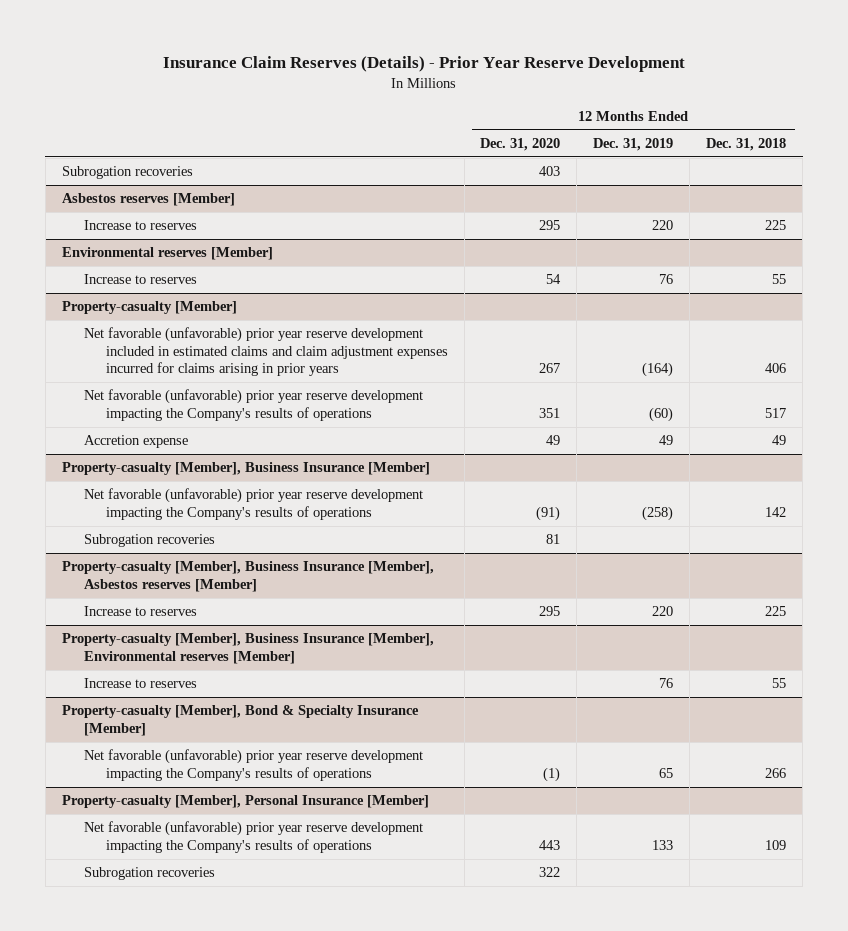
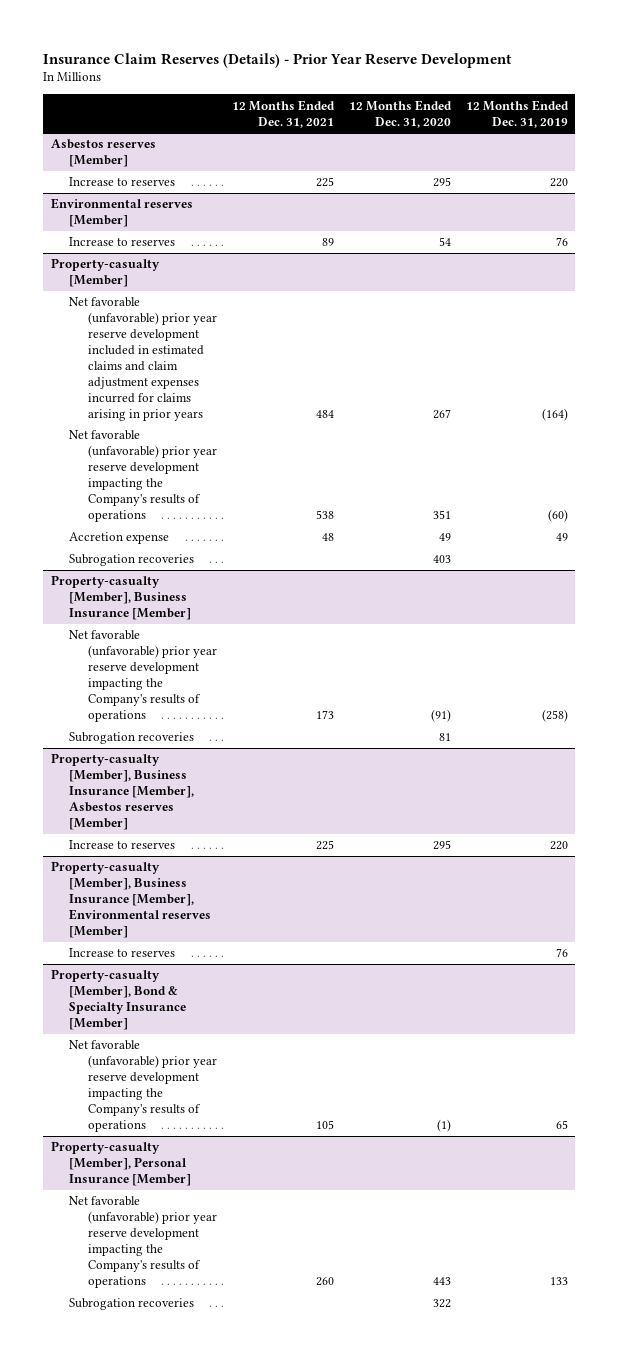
[706,138,787,152] Dec. 31, 2018 -> none
none -> [231,99,335,128] 12 Months Ended Dec. 31, 2021
[61,166,193,180] Subrogation recoveries -> none
none -> [69,554,195,567] Subrogation recoveries

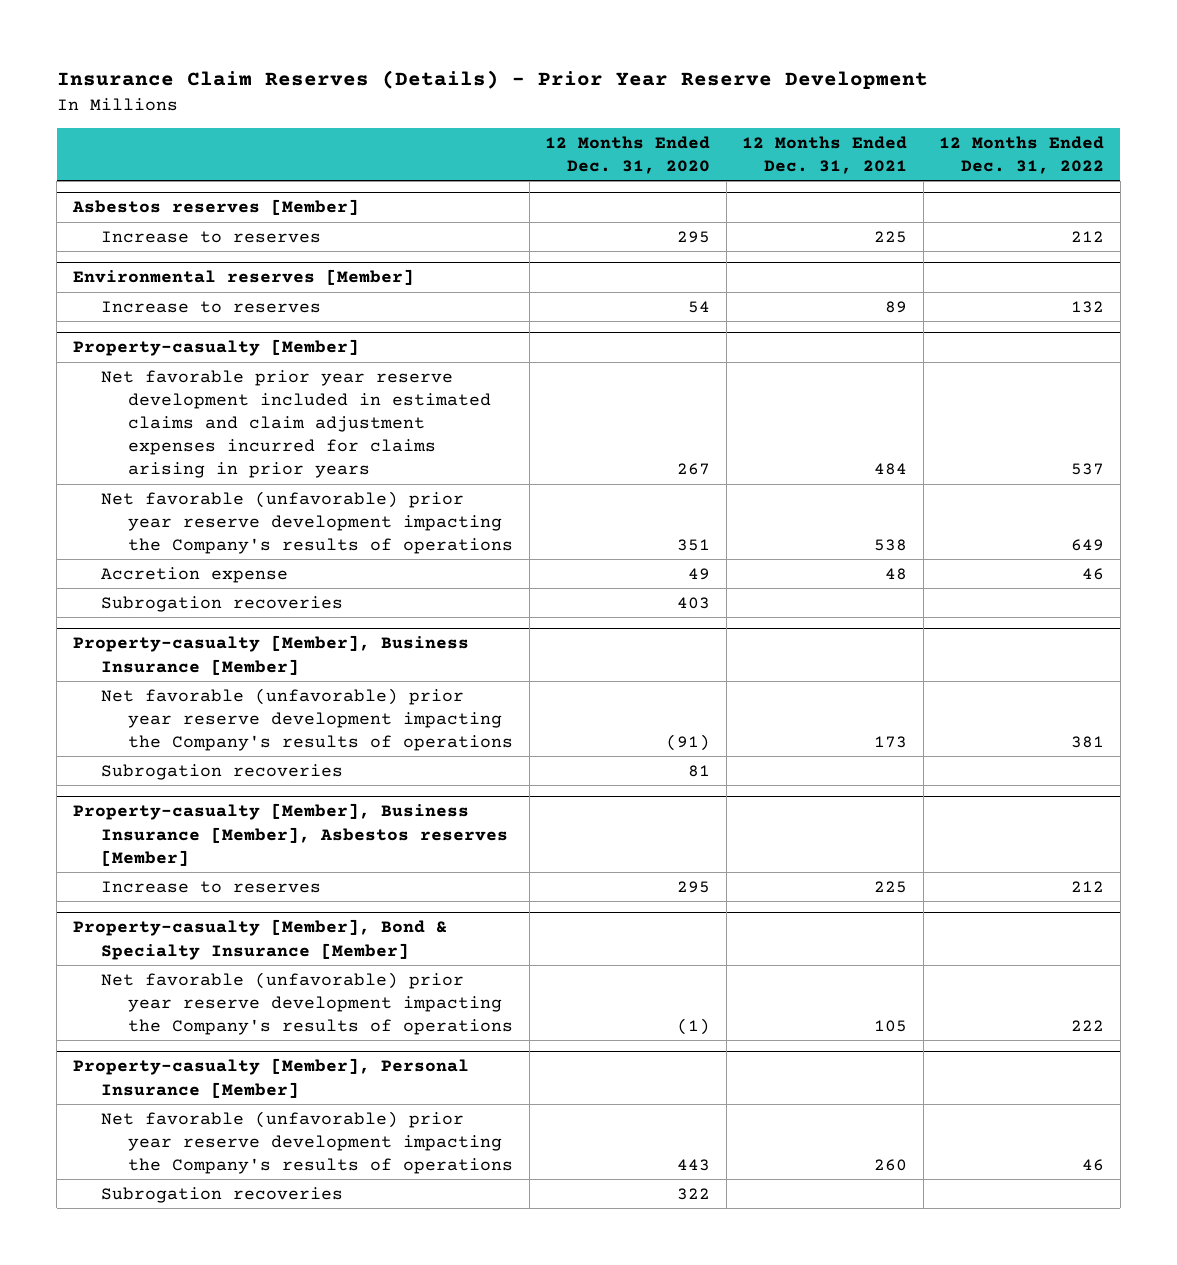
[465,99,569,128] 12 Months Ended Dec. 31, 2019 -> none
none -> [939,135,1105,174] 12 Months Ended Dec. 31, 2022
[69,297,217,421] Net favorable (unfavorable) prior year reserve development included in estimated claims and claim adjustment expenses incurred for claims arising in prior years -> [100,369,492,479] Net favorable prior year reserve development included in estimated claims and claim adjustment expenses incurred for claims arising in prior years
[50,861,212,938] Property-casualty [Member], Business Insurance [Member], Environmental reserves [Member] -> none
[69,948,176,958] Increase to reserves -> none

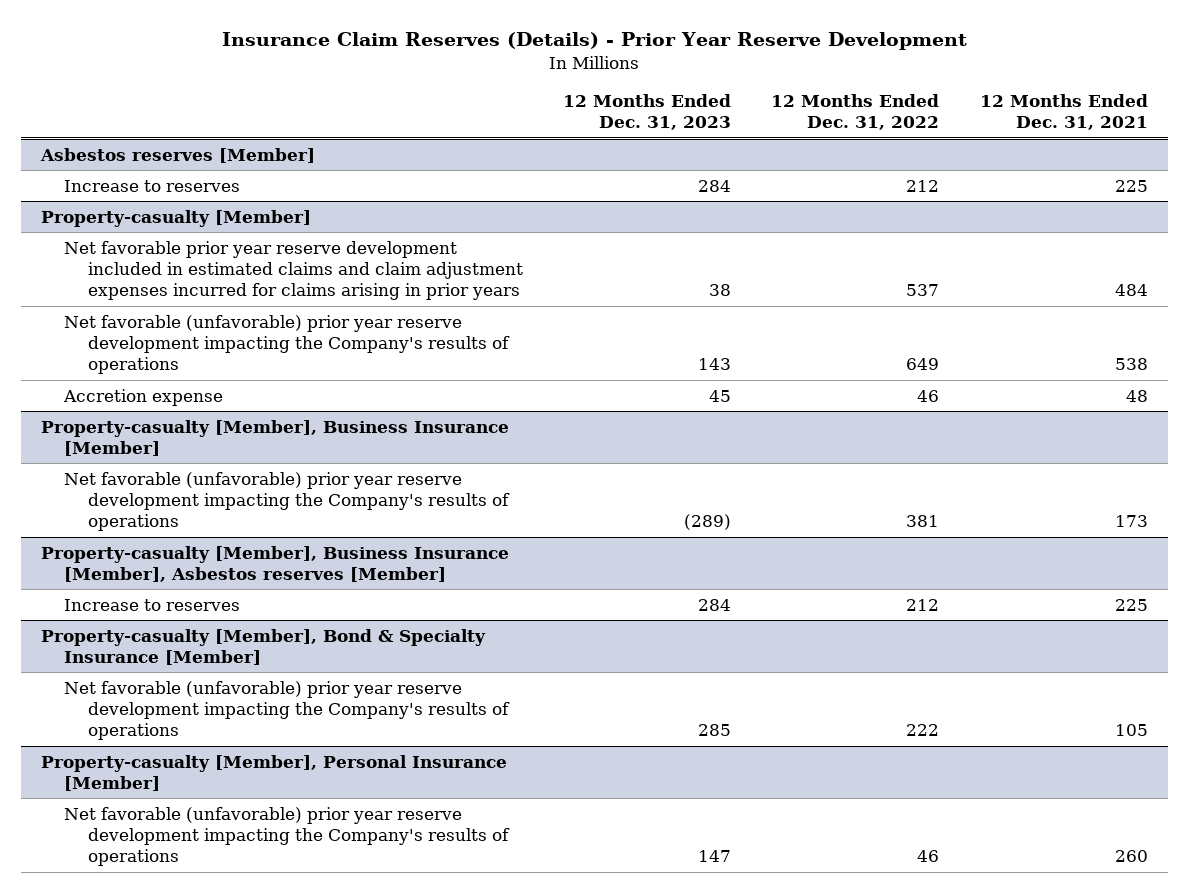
[545,135,711,174] 12 Months Ended Dec. 31, 2020 -> none
none -> [563,94,732,131] 12 Months Ended Dec. 31, 2023
[72,269,414,286] Environmental reserves [Member] -> none
[100,300,321,313] Increase to reserves -> none
[100,595,343,612] Subrogation recoveries -> none
[100,763,343,780] Subrogation recoveries -> none
[100,1186,343,1203] Subrogation recoveries -> none

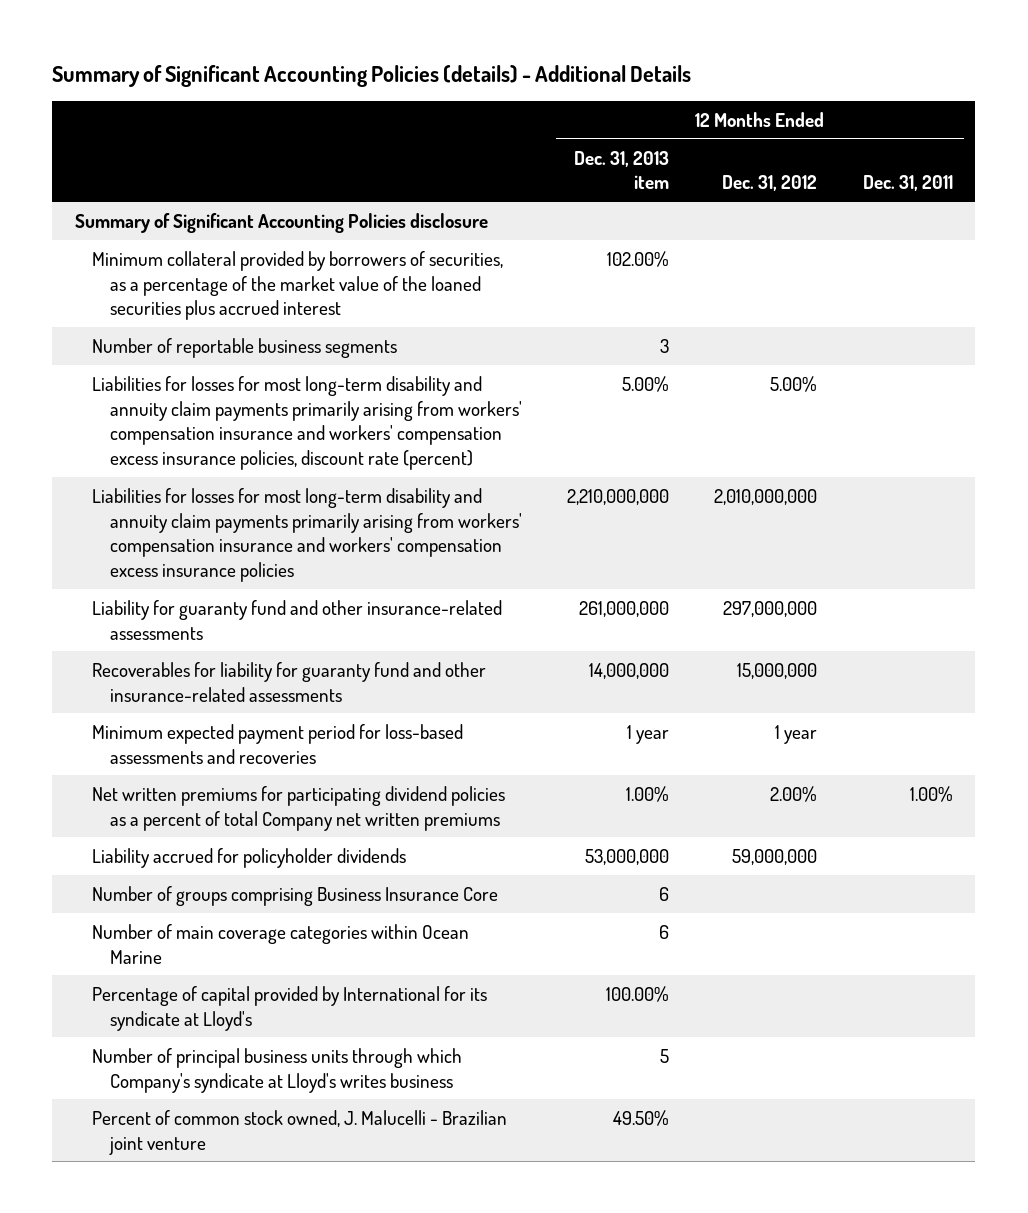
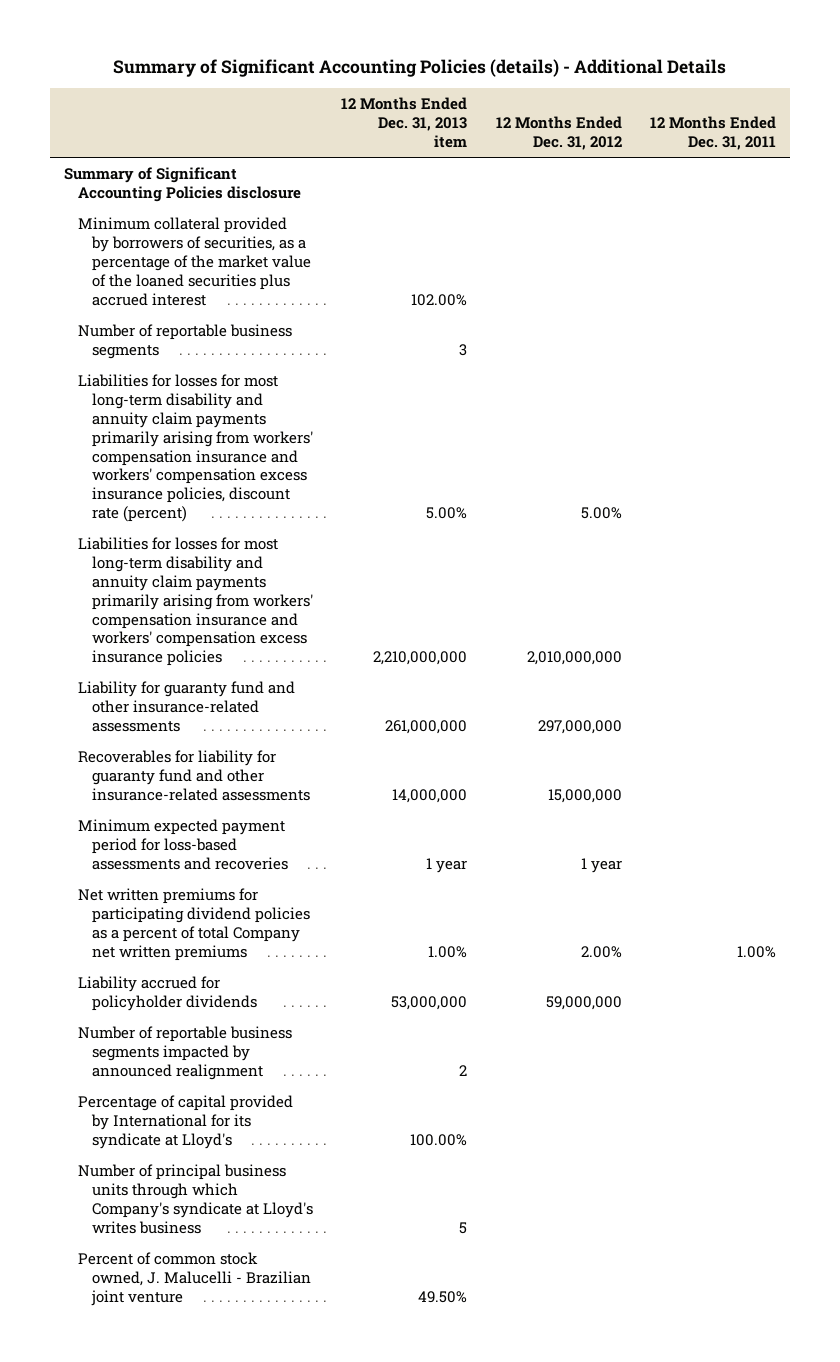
[92,885,499,906] Number of groups comprising Business Insurance Core -> none
[92,923,470,964] Number of main coverage categories within Ocean Marine -> none
none -> [77,1025,292,1080] Number of reportable business segments impacted by announced realignment

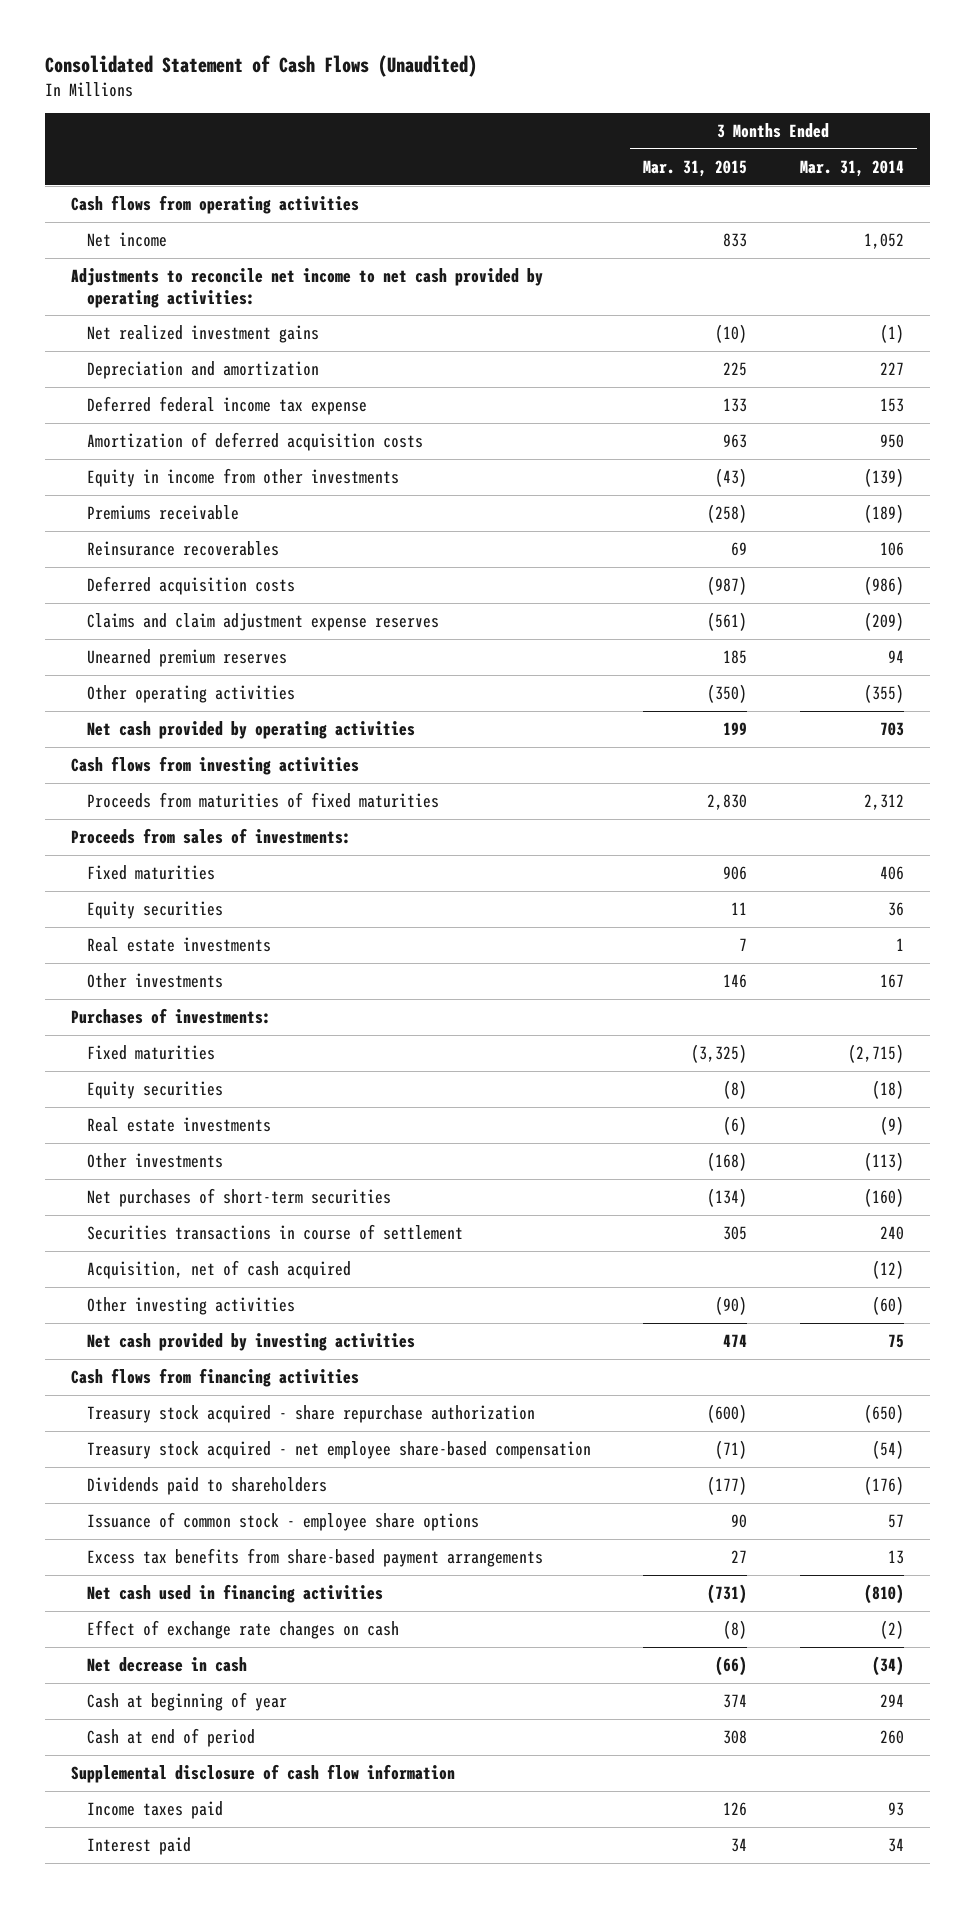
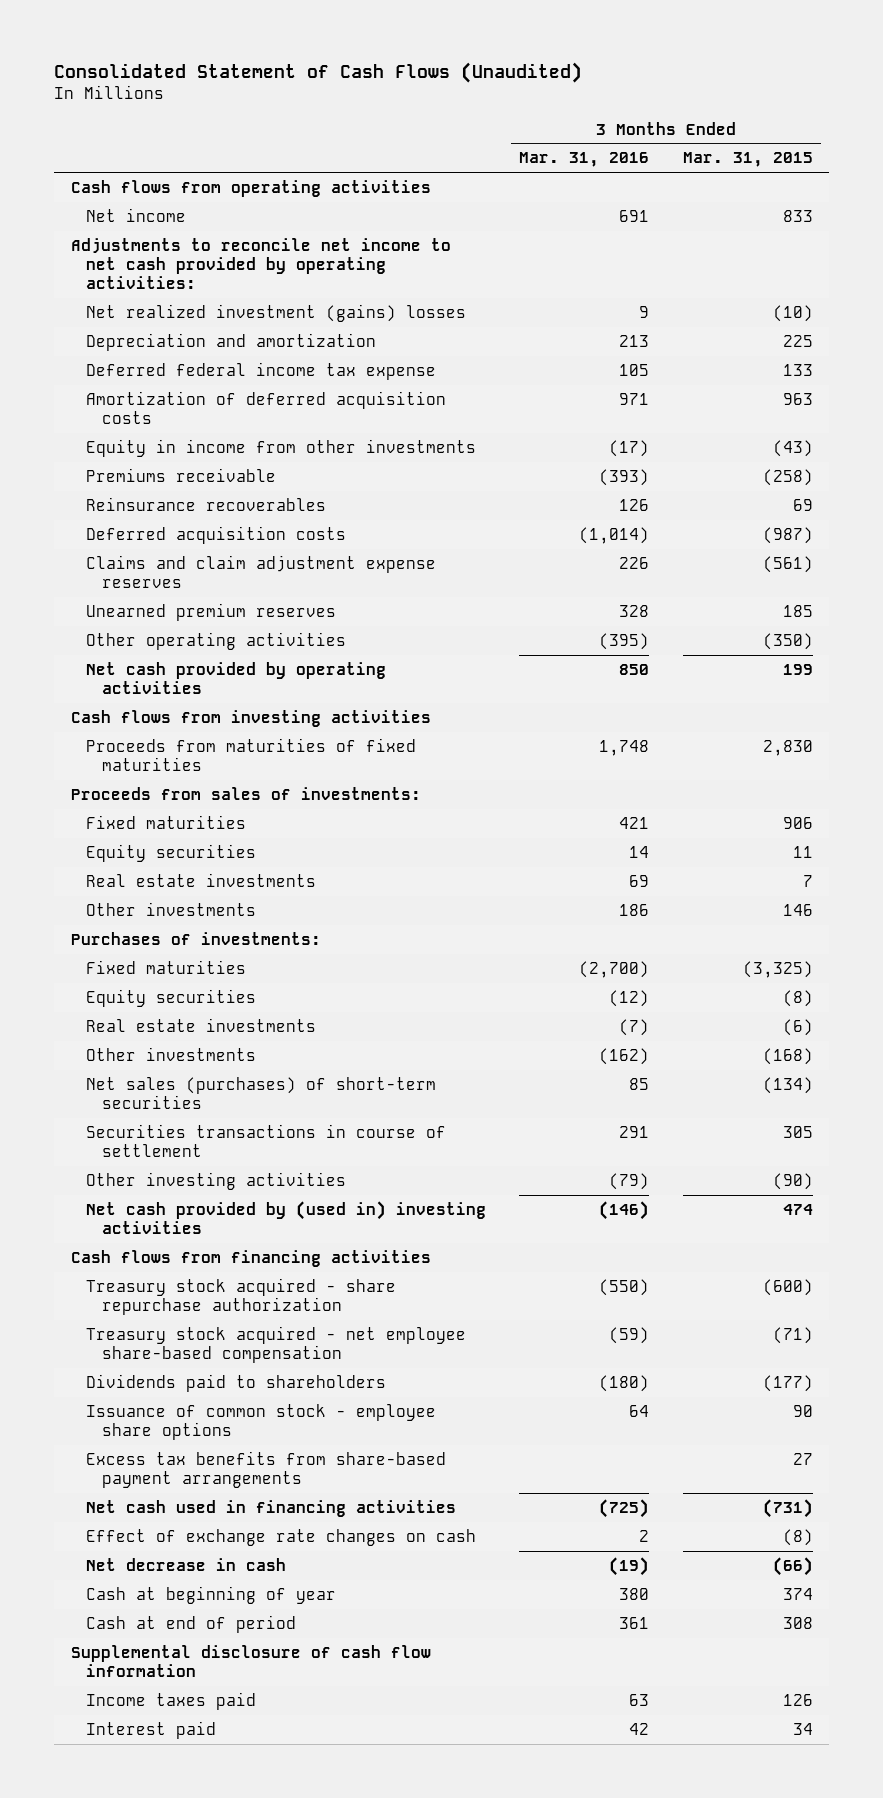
[799,159,904,177] Mar. 31, 2014 -> none
none -> [519,152,650,168] Mar. 31, 2016
[87,324,320,343] Net realized investment gains -> [86,303,467,322] Net realized investment (gains) losses
[87,1187,392,1207] Net purchases of short-term securities -> [86,1076,437,1110] Net sales (purchases) of short-term securities
[87,1259,352,1279] Acquisition, net of cash acquired -> none
[87,1332,416,1351] Net cash provided by investing activities -> [86,1200,487,1235] Net cash provided by (used in) investing activities

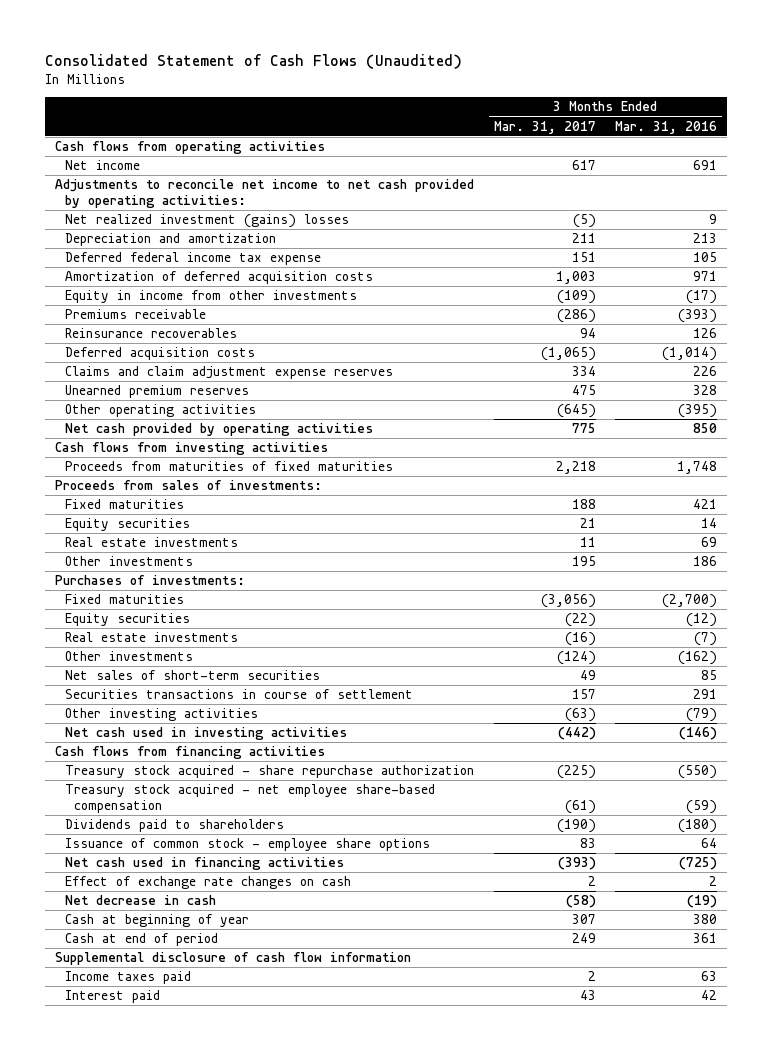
[682,152,813,168] Mar. 31, 2015 -> none
none -> [493,120,596,134] Mar. 31, 2017
[86,1076,437,1110] Net sales (purchases) of short-term securities -> [64,670,320,681] Net sales of short-term securities
[86,1200,487,1235] Net cash provided by (used in) investing activities -> [64,727,347,741] Net cash used in investing activities
[86,1450,447,1489] Excess tax benefits from share-based payment arrangements -> none

